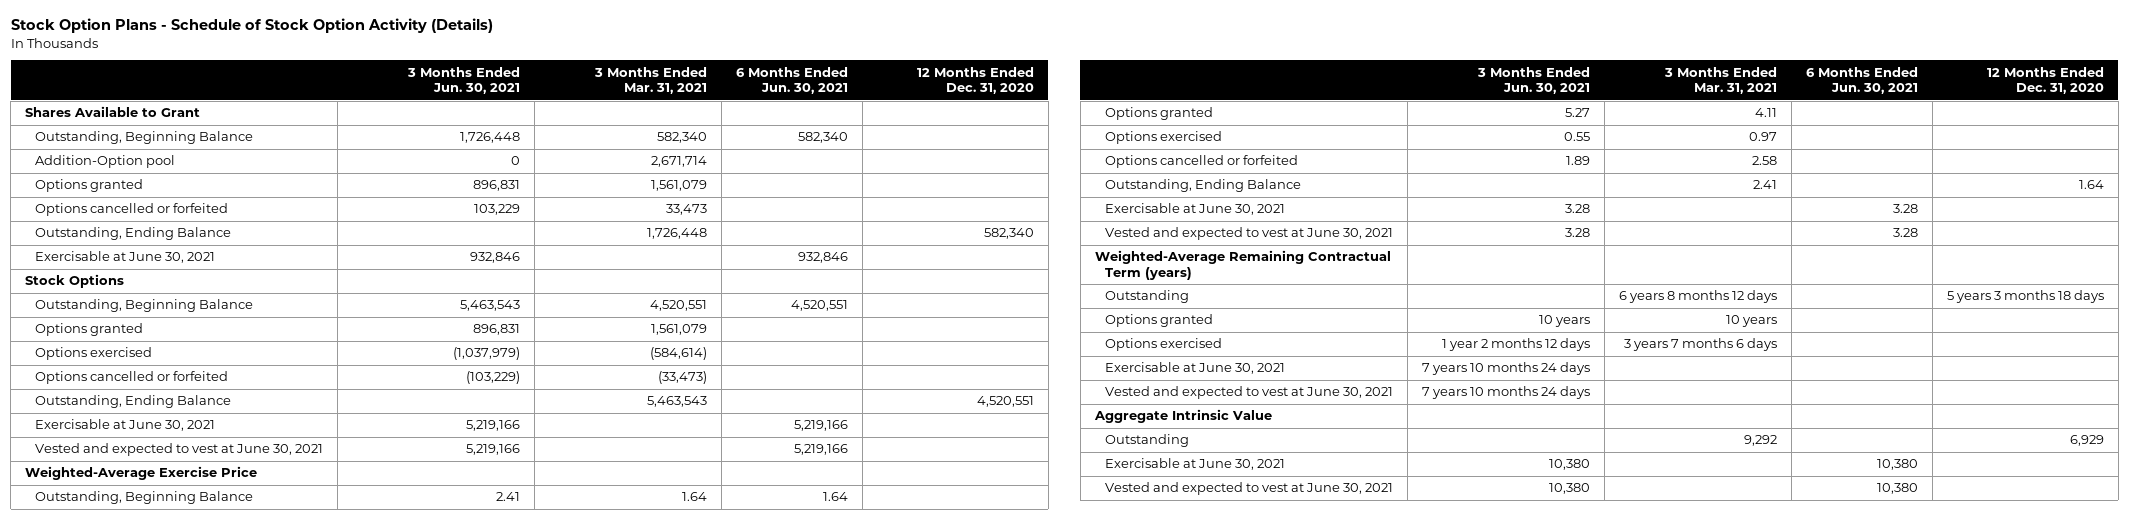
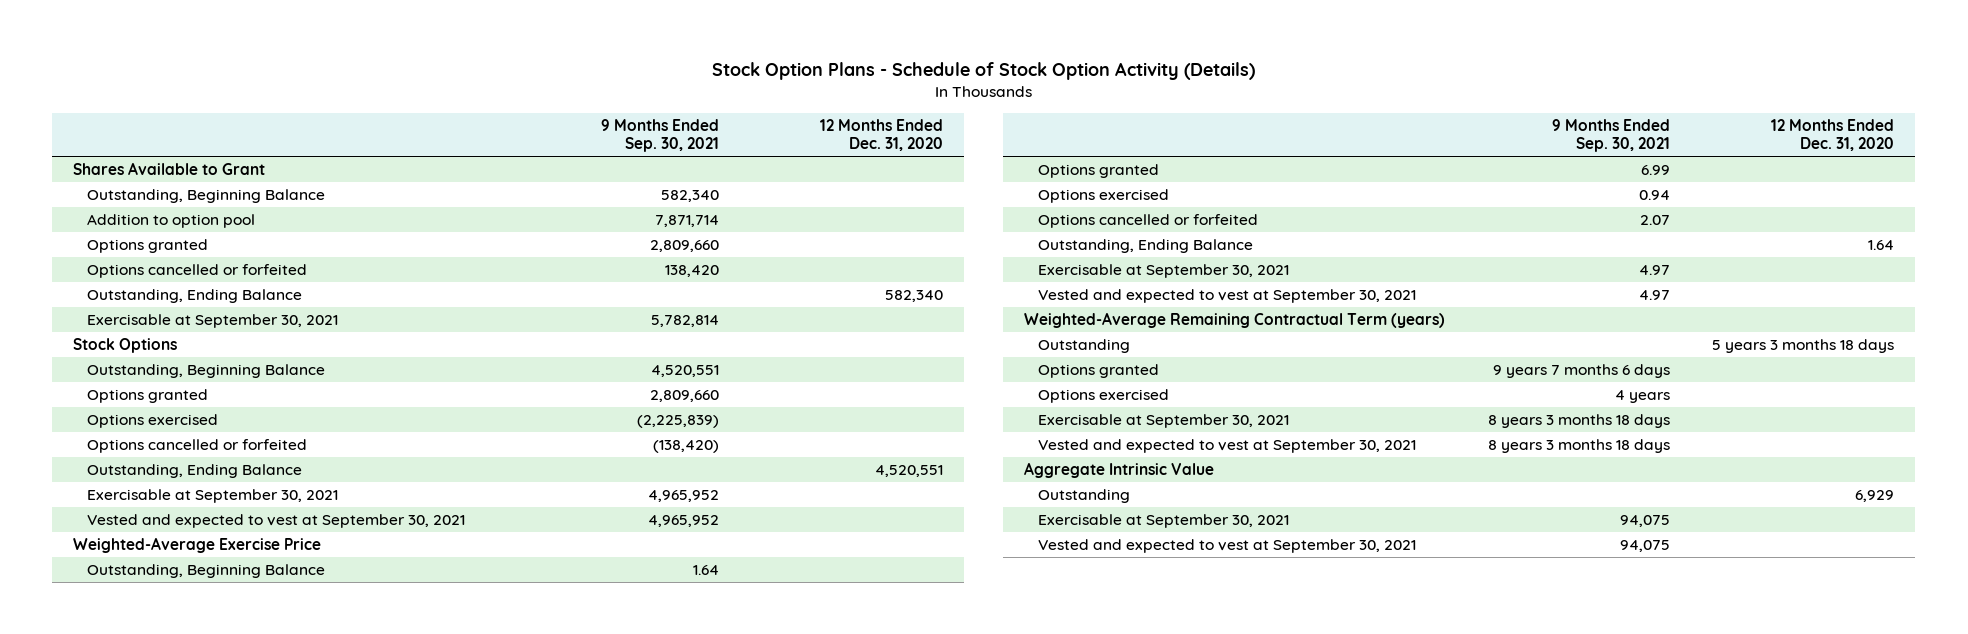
[407,66,521,95] 3 Months Ended Jun. 30, 2021 -> none
[594,66,708,95] 3 Months Ended Mar. 31, 2021 -> none
[736,66,849,95] 6 Months Ended Jun. 30, 2021 -> none
none -> [600,118,719,153] 9 Months Ended Sep. 30, 2021
[35,155,176,169] Addition-Option pool -> [87,214,256,229] Addition to option pool
[35,251,216,264] Exercisable at June 30, 2021 -> [87,314,339,329] Exercisable at September 30, 2021
[35,419,216,432] Exercisable at June 30, 2021 -> [87,489,339,504] Exercisable at September 30, 2021
[35,443,324,457] Vested and expected to vest at June 30, 2021 -> [87,514,466,529] Vested and expected to vest at September 30, 2021
[1105,203,1286,216] Exercisable at June 30, 2021 -> [1038,264,1290,279] Exercisable at September 30, 2021
[1105,227,1394,241] Vested and expected to vest at June 30, 2021 -> [1038,289,1417,304] Vested and expected to vest at September 30, 2021
[1105,362,1286,375] Exercisable at June 30, 2021 -> [1038,414,1290,429] Exercisable at September 30, 2021
[1105,386,1394,400] Vested and expected to vest at June 30, 2021 -> [1038,439,1417,454] Vested and expected to vest at September 30, 2021
[1105,458,1286,471] Exercisable at June 30, 2021 -> [1038,514,1290,529] Exercisable at September 30, 2021
[1105,482,1394,496] Vested and expected to vest at June 30, 2021 -> [1038,539,1417,554] Vested and expected to vest at September 30, 2021

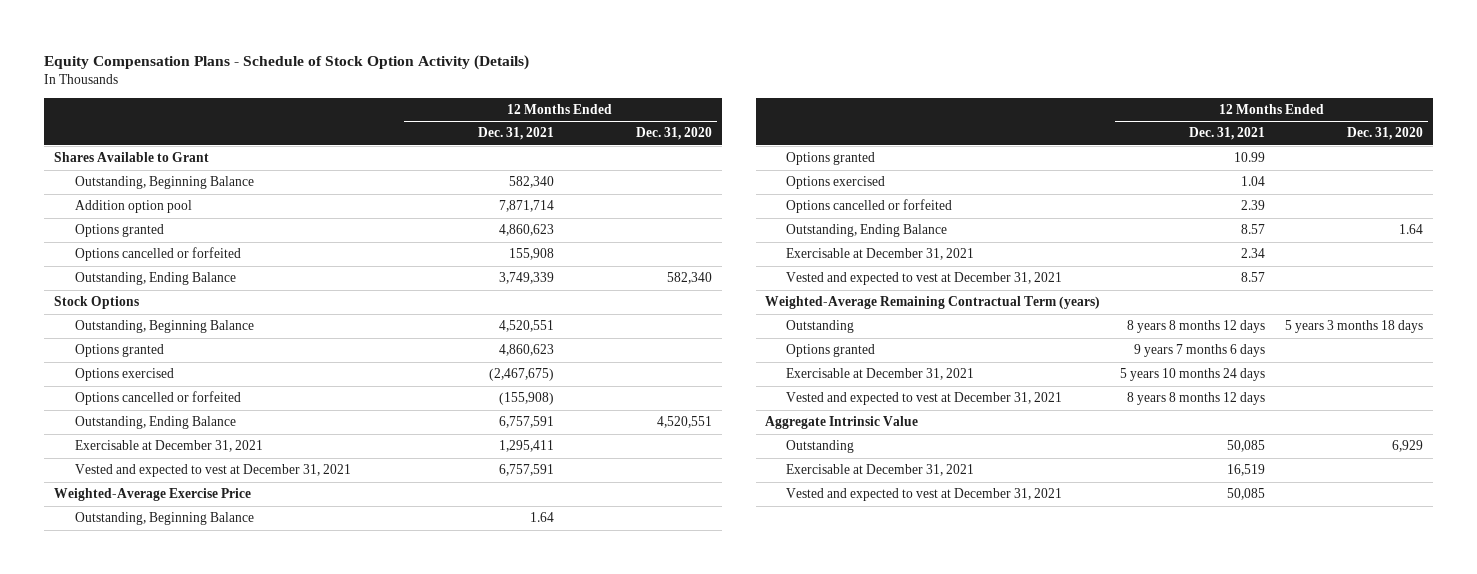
[711,62,1255,81] Stock Option Plans - Schedule of Stock Option Activity (Details) -> [44,54,530,70] Equity Compensation Plans - Schedule of Stock Option Activity (Details)
[600,118,719,153] 9 Months Ended Sep. 30, 2021 -> none
none -> [478,127,555,141] Dec. 31, 2021
[87,214,256,229] Addition to option pool -> [75,200,193,214] Addition option pool
[87,314,339,329] Exercisable at September 30, 2021 -> none
[87,489,339,504] Exercisable at September 30, 2021 -> [75,440,264,453] Exercisable at December 31, 2021
[87,514,466,529] Vested and expected to vest at September 30, 2021 -> [75,464,352,478] Vested and expected to vest at December 31, 2021
[1038,264,1290,279] Exercisable at September 30, 2021 -> [786,248,975,261] Exercisable at December 31, 2021
[1038,289,1417,304] Vested and expected to vest at September 30, 2021 -> [786,272,1063,286] Vested and expected to vest at December 31, 2021
[1038,389,1170,404] Options exercised -> none
[1038,414,1290,429] Exercisable at September 30, 2021 -> [786,368,975,381] Exercisable at December 31, 2021
[1038,439,1417,454] Vested and expected to vest at September 30, 2021 -> [786,392,1063,406] Vested and expected to vest at December 31, 2021
[1038,514,1290,529] Exercisable at September 30, 2021 -> [786,464,975,477] Exercisable at December 31, 2021
[1038,539,1417,554] Vested and expected to vest at September 30, 2021 -> [786,488,1063,502] Vested and expected to vest at December 31, 2021

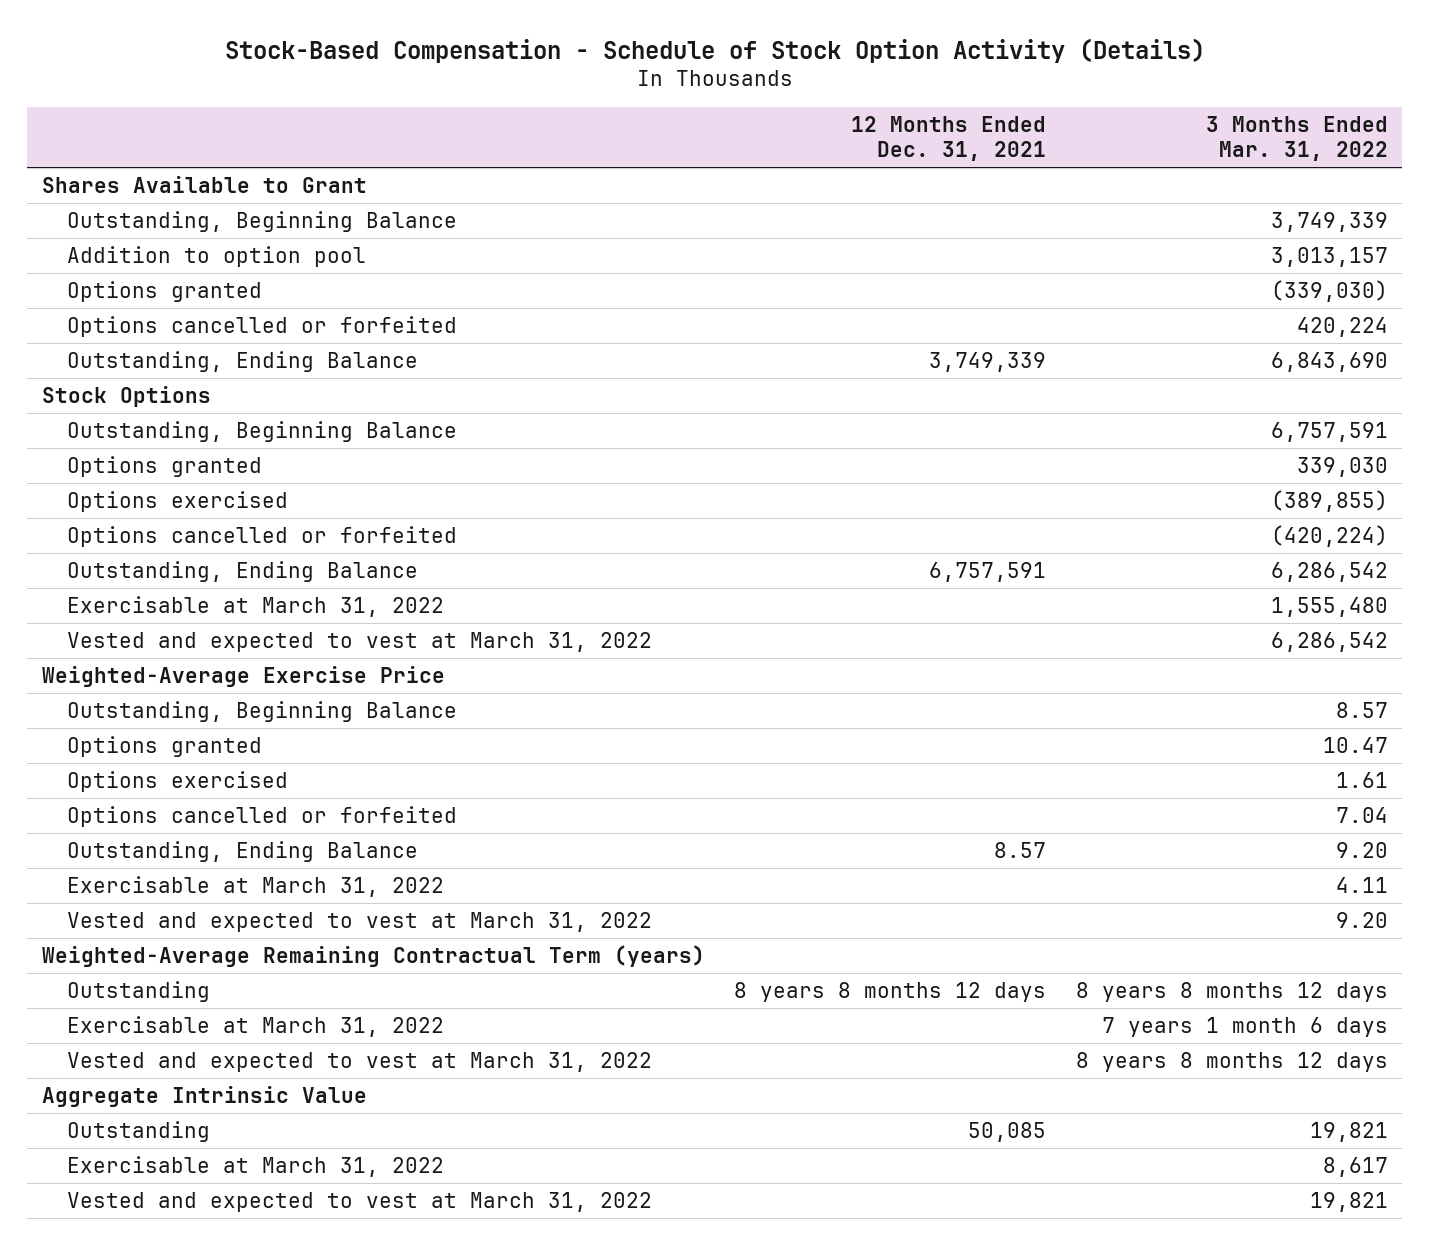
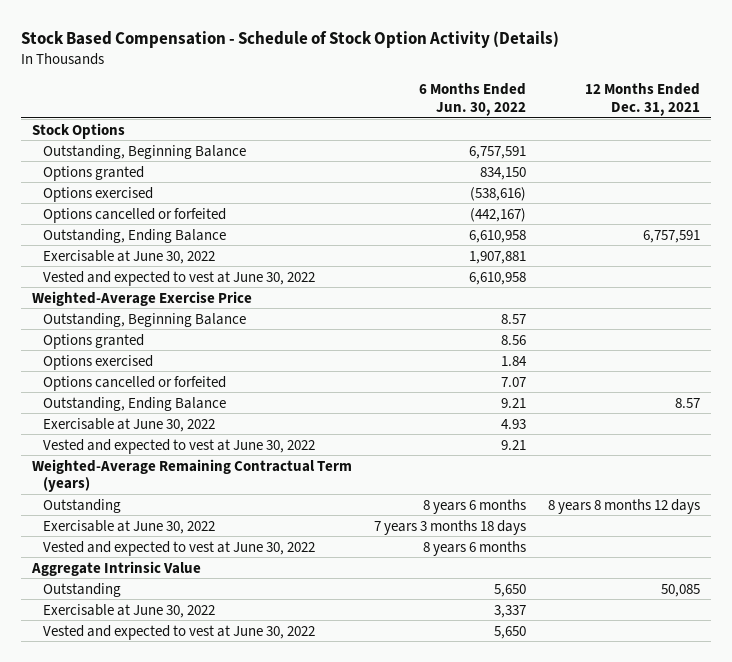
[224,37,1205,63] Stock-Based Compensation - Schedule of Stock Option Activity (Details) -> [20,30,559,48] Stock Based Compensation - Schedule of Stock Option Activity (Details)
[1205,116,1388,162] 3 Months Ended Mar. 31, 2022 -> none
none -> [419,83,527,116] 6 Months Ended Jun. 30, 2022
[41,176,367,194] Shares Available to Grant -> none
[67,211,458,233] Outstanding, Beginning Balance -> none
[67,246,367,268] Addition to option pool -> none
[67,281,263,303] Options granted -> none
[67,316,458,338] Options cancelled or forfeited -> none
[67,351,419,373] Outstanding, Ending Balance -> none
[67,596,445,618] Exercisable at March 31, 2022 -> [43,249,216,264] Exercisable at June 30, 2022
[67,632,653,653] Vested and expected to vest at March 31, 2022 -> [43,270,316,286] Vested and expected to vest at June 30, 2022
[67,876,445,898] Exercisable at March 31, 2022 -> [43,417,216,432] Exercisable at June 30, 2022
[67,912,653,933] Vested and expected to vest at March 31, 2022 -> [43,438,316,454] Vested and expected to vest at June 30, 2022
[67,1016,445,1038] Exercisable at March 31, 2022 -> [43,519,216,534] Exercisable at June 30, 2022
[67,1052,653,1073] Vested and expected to vest at March 31, 2022 -> [43,540,316,556] Vested and expected to vest at June 30, 2022
[67,1156,445,1178] Exercisable at March 31, 2022 -> [43,603,216,618] Exercisable at June 30, 2022
[67,1192,653,1213] Vested and expected to vest at March 31, 2022 -> [43,624,316,640] Vested and expected to vest at June 30, 2022

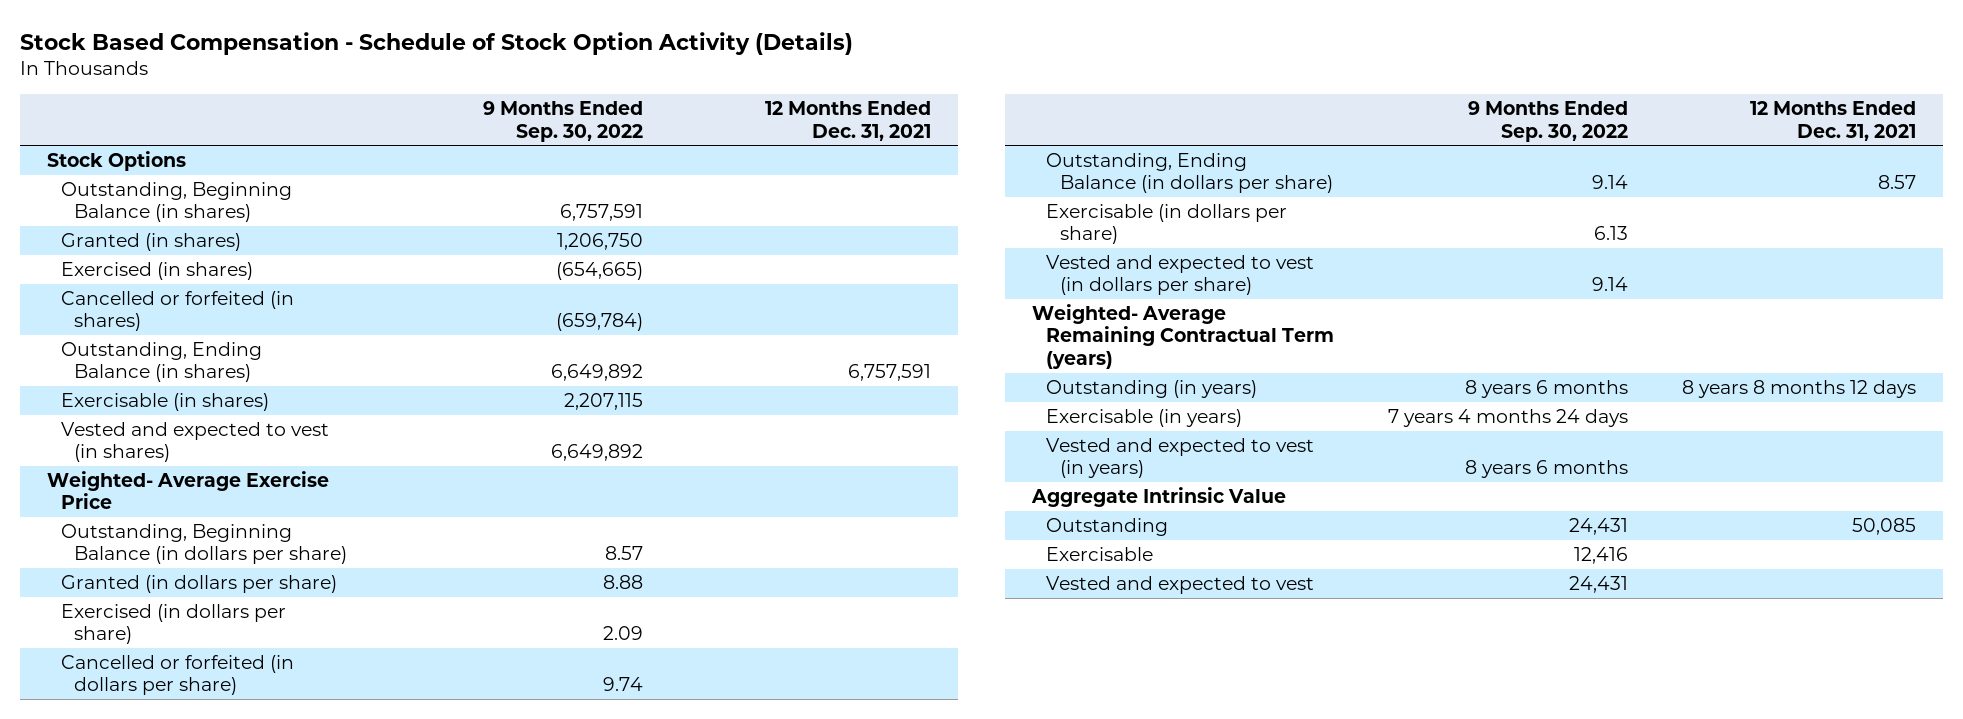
[419,83,527,116] 6 Months Ended Jun. 30, 2022 -> none
none -> [482,101,643,142] 9 Months Ended Sep. 30, 2022
[43,144,247,159] Outstanding, Beginning Balance -> [60,182,292,223] Outstanding, Beginning Balance (in shares)
[43,165,145,181] Options granted -> [60,233,241,252] Granted (in shares)
[43,186,154,202] Options exercised -> [60,262,253,281] Exercised (in shares)
[43,207,227,223] Options cancelled or forfeited -> [60,291,294,332] Cancelled or forfeited (in shares)
[43,228,227,243] Outstanding, Ending Balance -> [60,342,262,383] Outstanding, Ending Balance (in shares)
[43,249,216,264] Exercisable at June 30, 2022 -> [60,393,269,412] Exercisable (in shares)
[43,270,316,286] Vested and expected to vest at June 30, 2022 -> [60,422,329,463] Vested and expected to vest (in shares)
[31,290,252,306] Weighted-Average Exercise Price -> [47,471,330,510] Weighted- Average Exercise Price
[43,312,247,327] Outstanding, Beginning Balance -> [60,524,348,565] Outstanding, Beginning Balance (in dollars per share)
[43,333,145,349] Options granted -> [60,575,337,594] Granted (in dollars per share)
[43,354,154,370] Options exercised -> [60,604,286,645] Exercised (in dollars per share)
[43,375,227,391] Options cancelled or forfeited -> [60,655,294,696] Cancelled or forfeited (in dollars per share)
[43,396,227,411] Outstanding, Ending Balance -> [1046,153,1333,194] Outstanding, Ending Balance (in dollars per share)
[43,417,216,432] Exercisable at June 30, 2022 -> [1046,204,1288,245] Exercisable (in dollars per share)
[43,438,316,454] Vested and expected to vest at June 30, 2022 -> [1046,255,1315,296] Vested and expected to vest (in dollars per share)
[31,458,352,493] Weighted-Average Remaining Contractual Term (years) -> [1032,304,1335,369] Weighted- Average Remaining Contractual Term (years)
[43,498,122,513] Outstanding -> [1046,380,1258,399] Outstanding (in years)
[43,519,216,534] Exercisable at June 30, 2022 -> [1046,409,1243,428] Exercisable (in years)
[43,540,316,556] Vested and expected to vest at June 30, 2022 -> [1046,438,1315,479] Vested and expected to vest (in years)
[43,603,216,618] Exercisable at June 30, 2022 -> [1046,547,1154,562] Exercisable
[43,624,316,640] Vested and expected to vest at June 30, 2022 -> [1046,576,1315,595] Vested and expected to vest

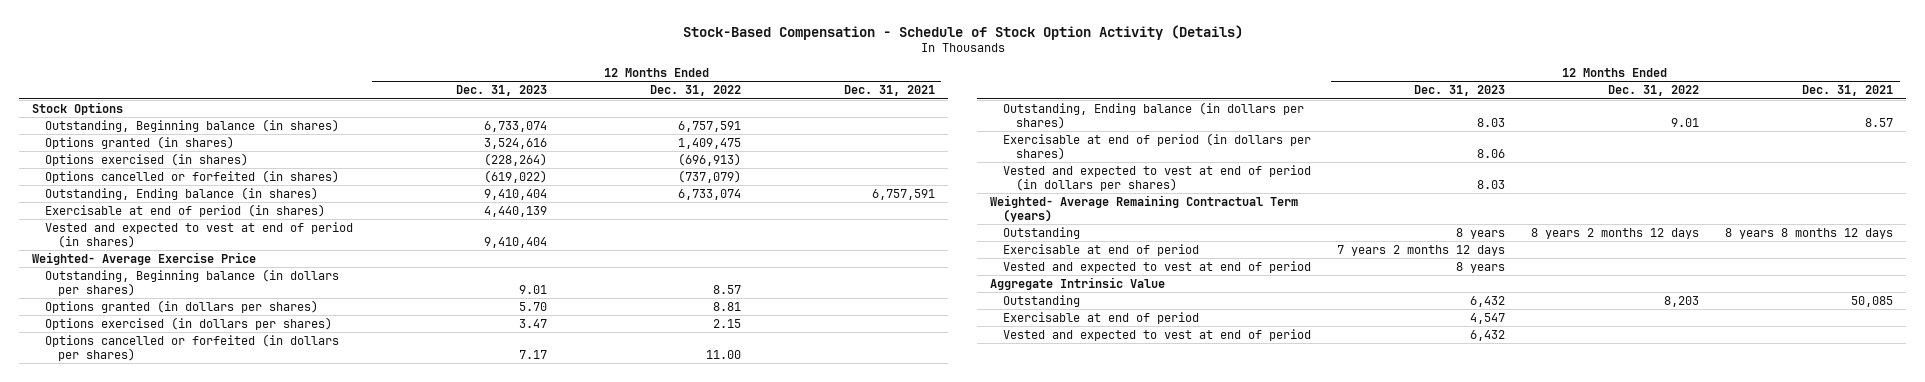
[20,31,854,55] Stock Based Compensation - Schedule of Stock Option Activity (Details) -> [682,24,1243,40] Stock-Based Compensation - Schedule of Stock Option Activity (Details)
[482,101,643,142] 9 Months Ended Sep. 30, 2022 -> none
none -> [455,85,547,97] Dec. 31, 2023
none -> [649,85,741,97] Dec. 31, 2022
[60,182,292,223] Outstanding, Beginning Balance (in shares) -> [44,118,339,132] Outstanding, Beginning balance (in shares)
[60,233,241,252] Granted (in shares) -> [44,135,234,149] Options granted (in shares)
[60,262,253,281] Exercised (in shares) -> [44,152,248,166] Options exercised (in shares)
[60,291,294,332] Cancelled or forfeited (in shares) -> [44,169,339,183] Options cancelled or forfeited (in shares)
[60,342,262,383] Outstanding, Ending Balance (in shares) -> [44,186,318,200] Outstanding, Ending balance (in shares)
[60,393,269,412] Exercisable (in shares) -> [44,203,325,217] Exercisable at end of period (in shares)
[60,422,329,463] Vested and expected to vest (in shares) -> [44,221,353,248] Vested and expected to vest at end of period (in shares)
[60,524,348,565] Outstanding, Beginning Balance (in dollars per share) -> [44,268,339,296] Outstanding, Beginning balance (in dollars per shares)
[60,575,337,594] Granted (in dollars per share) -> [44,299,318,313] Options granted (in dollars per shares)
[60,604,286,645] Exercised (in dollars per share) -> [44,316,332,330] Options exercised (in dollars per shares)
[60,655,294,696] Cancelled or forfeited (in dollars per share) -> [44,333,339,361] Options cancelled or forfeited (in dollars per shares)
[1046,153,1333,194] Outstanding, Ending Balance (in dollars per share) -> [1003,101,1305,129] Outstanding, Ending balance (in dollars per shares)
[1046,204,1288,245] Exercisable (in dollars per share) -> [1003,132,1312,160] Exercisable at end of period (in dollars per shares)
[1046,255,1315,296] Vested and expected to vest (in dollars per share) -> [1003,164,1312,191] Vested and expected to vest at end of period (in dollars per shares)
[1046,380,1258,399] Outstanding (in years) -> [1003,226,1081,239] Outstanding
[1046,409,1243,428] Exercisable (in years) -> [1003,243,1200,256] Exercisable at end of period
[1046,438,1315,479] Vested and expected to vest (in years) -> [1003,260,1312,273] Vested and expected to vest at end of period
[1046,547,1154,562] Exercisable -> [1003,311,1200,324] Exercisable at end of period
[1046,576,1315,595] Vested and expected to vest -> [1003,328,1312,341] Vested and expected to vest at end of period

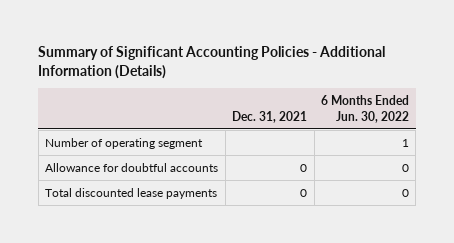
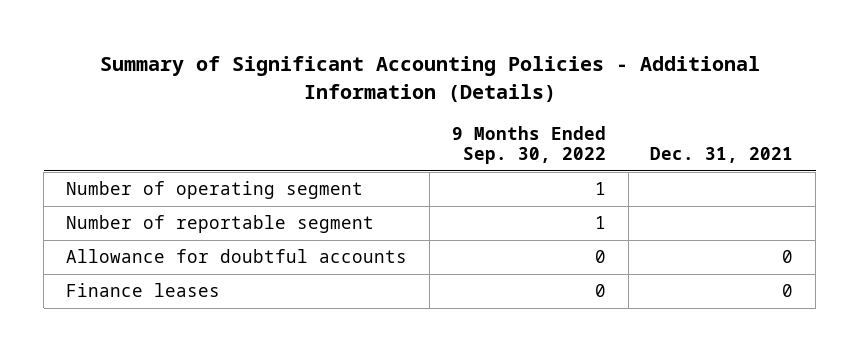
[320,95,409,123] 6 Months Ended Jun. 30, 2022 -> none
none -> [451,125,606,164] 9 Months Ended Sep. 30, 2022
none -> [66,215,375,234] Number of reportable segment
[45,187,218,199] Total discounted lease payments -> [66,283,221,298] Finance leases

